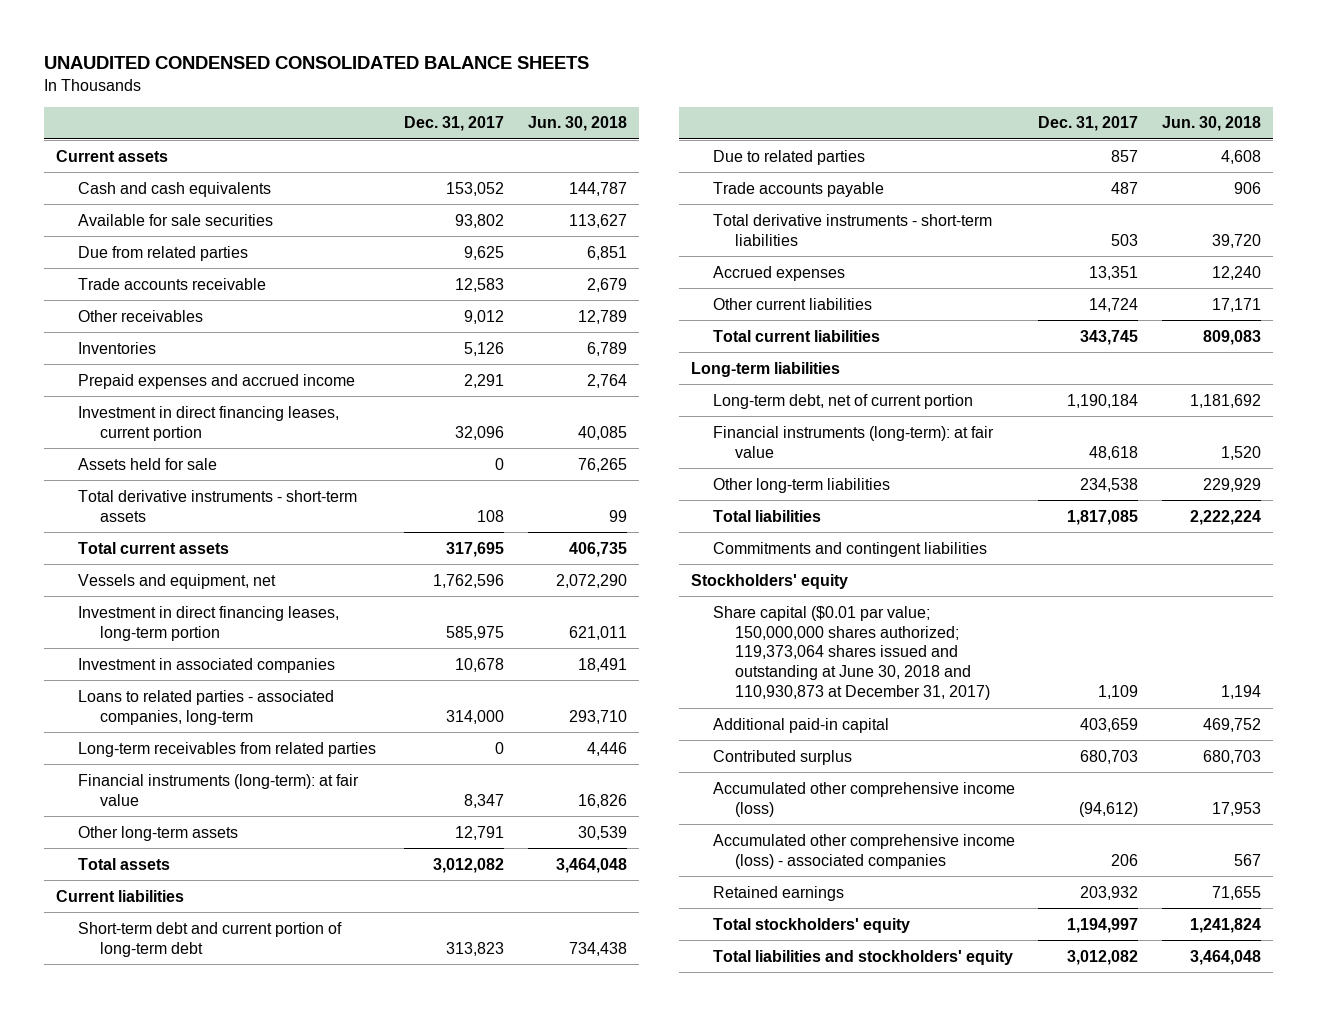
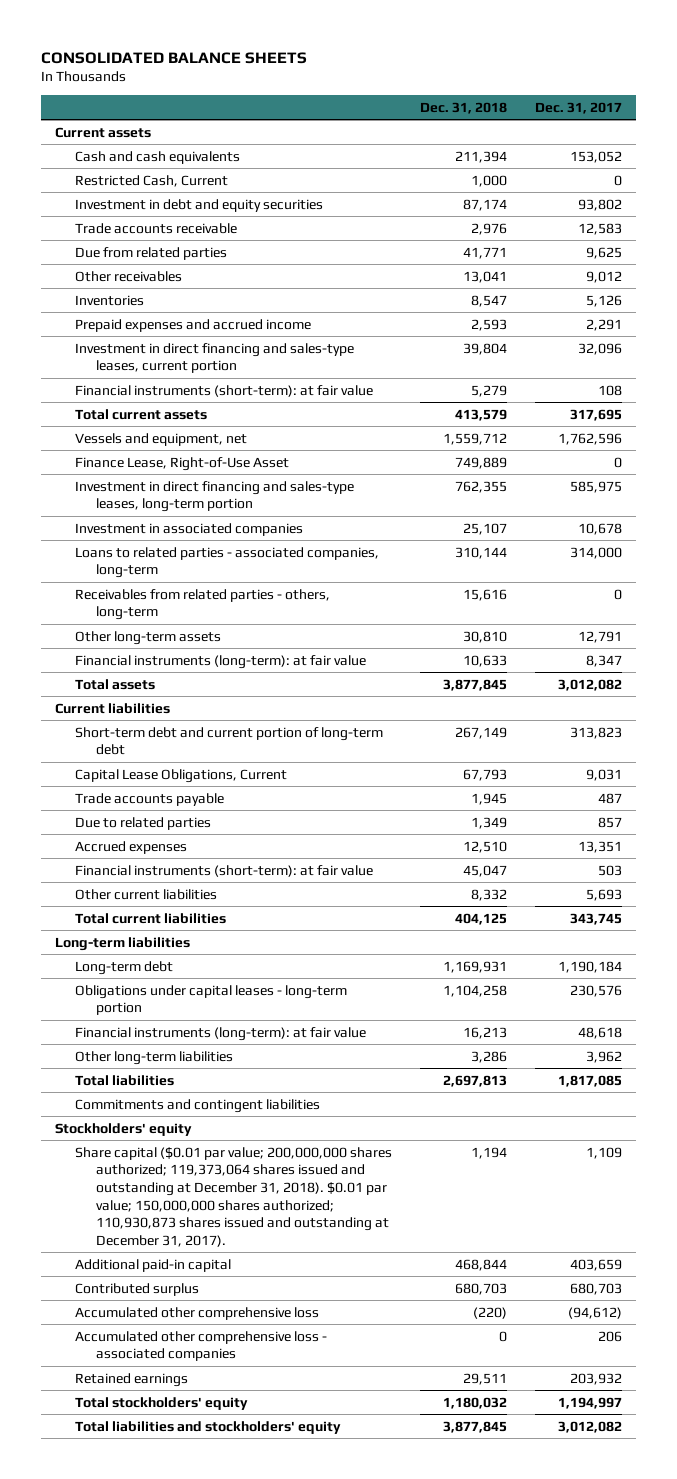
[44,56,590,70] UNAUDITED CONDENSED CONSOLIDATED BALANCE SHEETS -> [41,51,308,64] CONSOLIDATED BALANCE SHEETS
[527,116,627,132] Jun. 30, 2018 -> none
none -> [420,101,508,114] Dec. 31, 2018
none -> [75,174,229,187] Restricted Cash, Current
[78,213,274,226] Available for sale securities -> [75,198,324,212] Investment in debt and equity securities
[78,245,249,261] Due from related parties -> [75,246,228,260] Due from related parties
[78,457,218,470] Assets held for sale -> none
[78,405,340,441] Investment in direct financing leases, current portion -> [75,342,355,374] Investment in direct financing and sales-type leases, current portion
[78,489,358,522] Total derivative instruments - short-term assets -> [75,384,374,397] Financial instruments (short-term): at fair value
none -> [75,456,290,471] Finance Lease, Right-of-Use Asset
[78,605,340,641] Investment in direct financing leases, long-term portion -> [75,480,355,513] Investment in direct financing and sales-type leases, long-term portion
[78,741,377,757] Long-term receivables from related parties -> [75,588,331,621] Receivables from related parties - others, long-term
[78,773,360,806] Financial instruments (long-term): at fair value -> [75,654,367,669] Financial instruments (long-term): at fair value
none -> [75,768,288,783] Capital Lease Obligations, Current
[712,213,992,246] Total derivative instruments - short-term liabilities -> none
[712,149,865,165] Due to related parties -> [75,816,212,830] Due to related parties
none -> [75,864,374,877] Financial instruments (short-term): at fair value
[1089,297,1139,312] 14,724 -> [586,888,623,901] 5,693
[712,393,973,409] Long-term debt, net of current portion -> [75,960,174,975] Long-term debt
none -> [75,984,348,1016] Obligations under capital leases - long-term portion
[1080,477,1139,492] 234,538 -> [586,1050,623,1063] 3,962
[712,605,990,701] Share capital ($0.01 par value; 150,000,000 shares authorized; 119,373,064 shares issued and outstanding at June 30, 2018 and 110,930,873 at December 31, 2017) -> [75,1146,393,1247] Share capital ($0.01 par value; 200,000,000 shares authorized; 119,373,064 shares issued and outstanding at December 31, 2018). $0.01 par value; 150,000,000 shares authorized; 110,930,873 shares issued and outstanding at December 31, 2017).
[712,781,1015,817] Accumulated other comprehensive income (loss) -> [75,1306,320,1320] Accumulated other comprehensive loss
[712,833,1015,869] Accumulated other comprehensive income (loss) - associated companies -> [75,1330,328,1362] Accumulated other comprehensive loss - associated companies

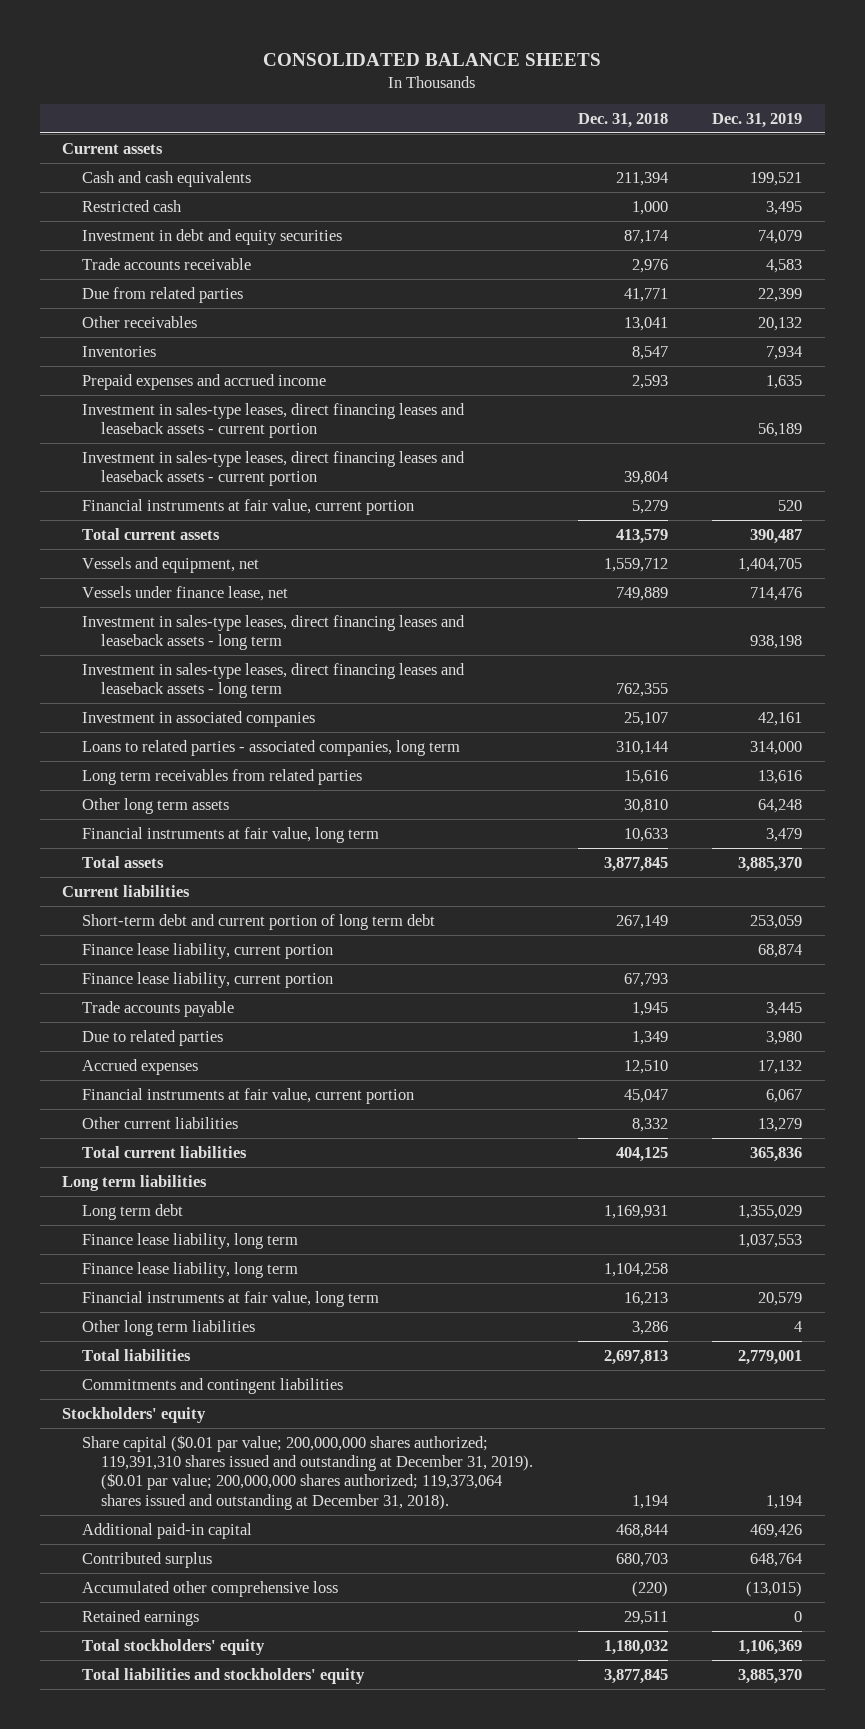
[535,101,623,114] Dec. 31, 2017 -> none
none -> [712,112,803,128] Dec. 31, 2019
[75,174,229,187] Restricted Cash, Current -> [81,199,182,212] Restricted cash
none -> [81,402,465,439] Investment in sales-type leases, direct financing leases and leaseback assets - current portion
[75,342,355,374] Investment in direct financing and sales-type leases, current portion -> [81,450,465,487] Investment in sales-type leases, direct financing leases and leaseback assets - current portion
[75,384,374,397] Financial instruments (short-term): at fair value -> [81,498,414,515] Financial instruments at fair value, current portion
[75,456,290,471] Finance Lease, Right-of-Use Asset -> [81,585,288,601] Vessels under finance lease, net
none -> [81,614,465,651] Investment in sales-type leases, direct financing leases and leaseback assets - long term
[75,480,355,513] Investment in direct financing and sales-type leases, long-term portion -> [81,662,465,699] Investment in sales-type leases, direct financing leases and leaseback assets - long term
[75,546,380,579] Loans to related parties - associated companies, long-term -> [81,739,460,756] Loans to related parties - associated companies, long term
[75,588,331,621] Receivables from related parties - others, long-term -> [81,768,362,785] Long term receivables from related parties
[75,630,222,645] Other long-term assets -> [81,797,229,814] Other long term assets
[75,654,367,669] Financial instruments (long-term): at fair value -> [81,826,379,843] Financial instruments at fair value, long term
[75,726,384,756] Short-term debt and current portion of long-term debt -> [81,913,435,930] Short-term debt and current portion of long term debt
none -> [81,942,333,959] Finance lease liability, current portion
[75,768,288,783] Capital Lease Obligations, Current -> [81,971,333,988] Finance lease liability, current portion
[75,864,374,877] Financial instruments (short-term): at fair value -> [81,1087,414,1104] Financial instruments at fair value, current portion
[55,936,191,951] Long-term liabilities -> [62,1174,208,1191] Long term liabilities
[75,960,174,975] Long-term debt -> [81,1203,183,1220] Long term debt
none -> [81,1232,298,1249] Finance lease liability, long term
[75,984,348,1016] Obligations under capital leases - long-term portion -> [81,1261,298,1278] Finance lease liability, long term
[75,1026,367,1041] Financial instruments (long-term): at fair value -> [81,1290,379,1307] Financial instruments at fair value, long term
[75,1050,234,1065] Other long-term liabilities -> [81,1319,255,1336] Other long term liabilities
[75,1146,393,1247] Share capital ($0.01 par value; 200,000,000 shares authorized; 119,373,064 shares issued and outstanding at December 31, 2018). $0.01 par value; 150,000,000 shares authorized; 110,930,873 shares issued and outstanding at December 31, 2017). -> [81,1434,534,1510] Share capital ($0.01 par value; 200,000,000 shares authorized; 119,391,310 shares issued and outstanding at December 31, 2019). ($0.01 par value; 200,000,000 shares authorized; 119,373,064 shares issued and outstanding at December 31, 2018).
[75,1330,328,1362] Accumulated other comprehensive loss - associated companies -> none

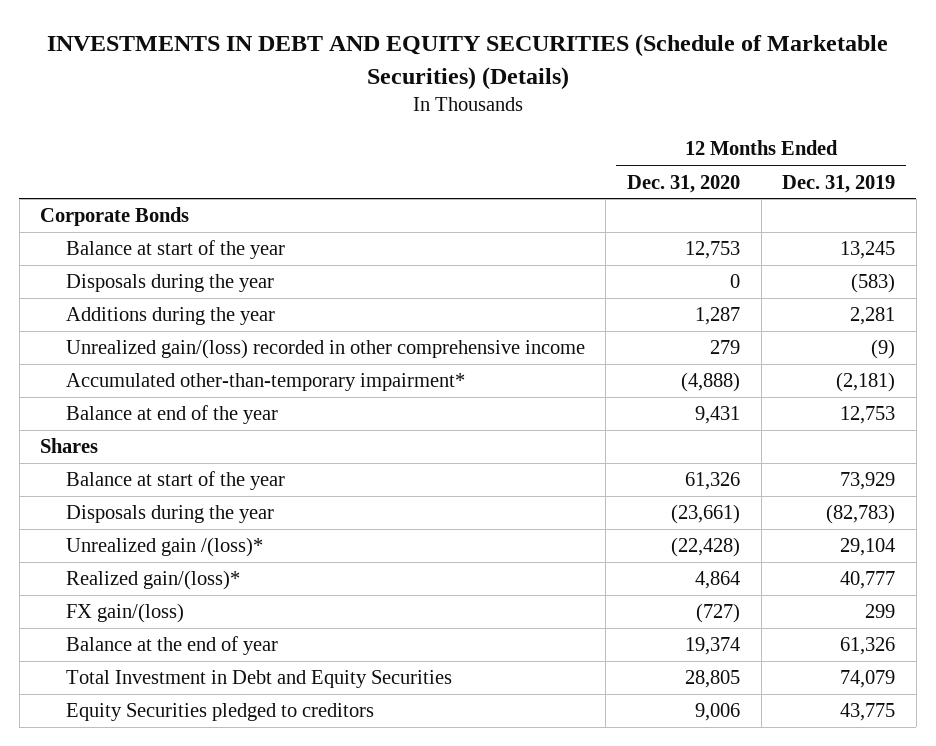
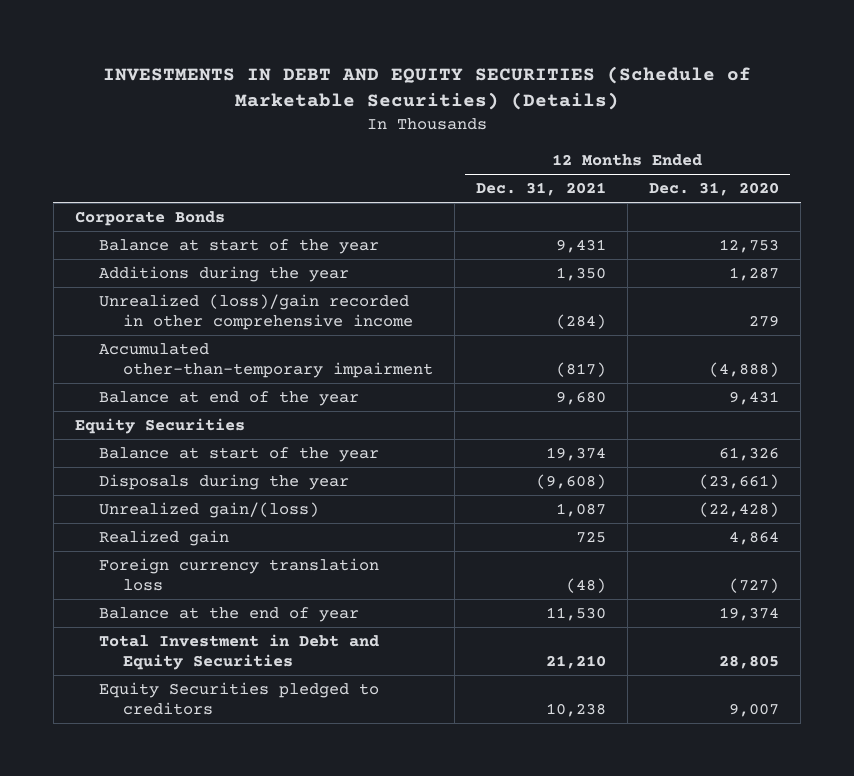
[782,174,896,193] Dec. 31, 2019 -> none
none -> [475,182,606,197] Dec. 31, 2021
[65,274,274,293] Disposals during the year -> none
[65,339,585,360] Unrealized gain/(loss) recorded in other comprehensive income -> [98,293,413,331] Unrealized (loss)/gain recorded in other comprehensive income
[65,373,465,392] Accumulated other-than-temporary impairment* -> [98,342,433,379] Accumulated other-than-temporary impairment
[40,438,99,454] Shares -> [74,417,245,434] Equity Securities
[65,537,263,558] Unrealized gain /(loss)* -> [98,501,319,518] Unrealized gain/(loss)
[65,570,240,591] Realized gain/(loss)* -> [98,529,229,546] Realized gain
[65,603,184,624] FX gain/(loss) -> [98,557,379,592] Foreign currency translation loss
[694,703,740,722] 9,006 -> [728,703,779,718] 9,007

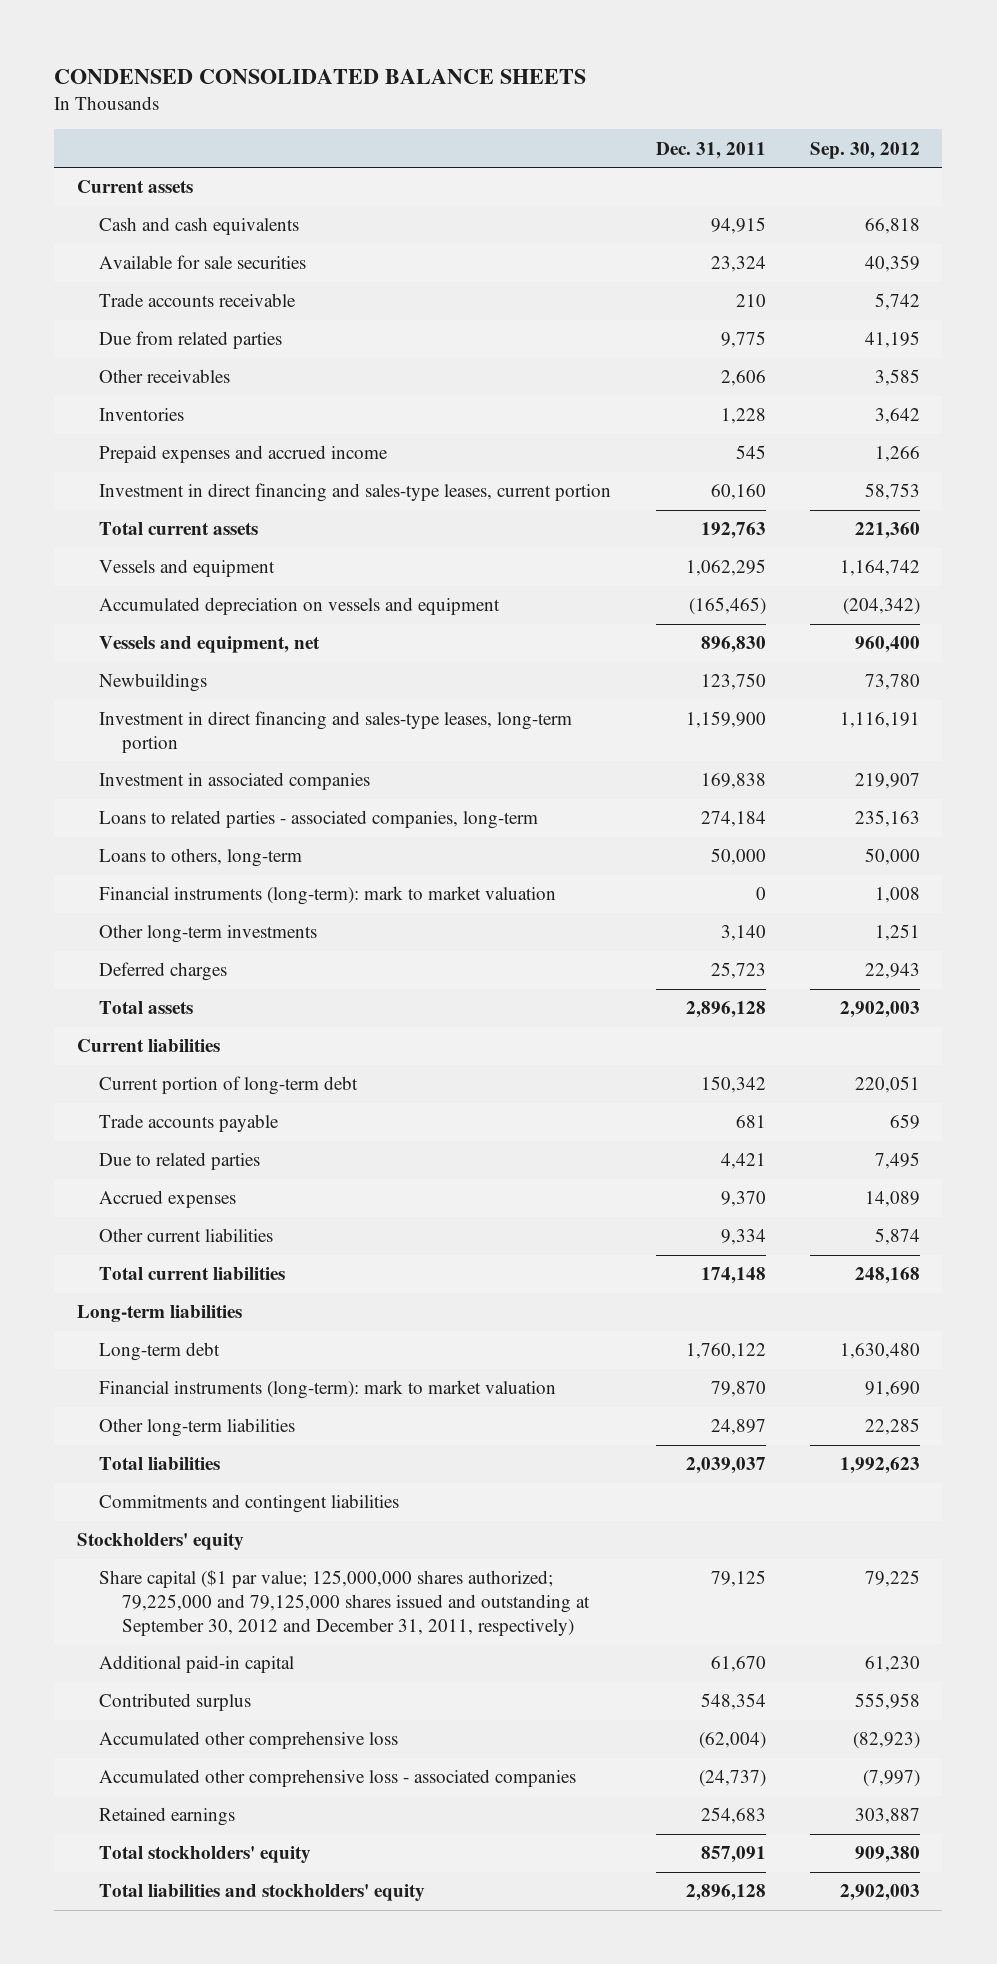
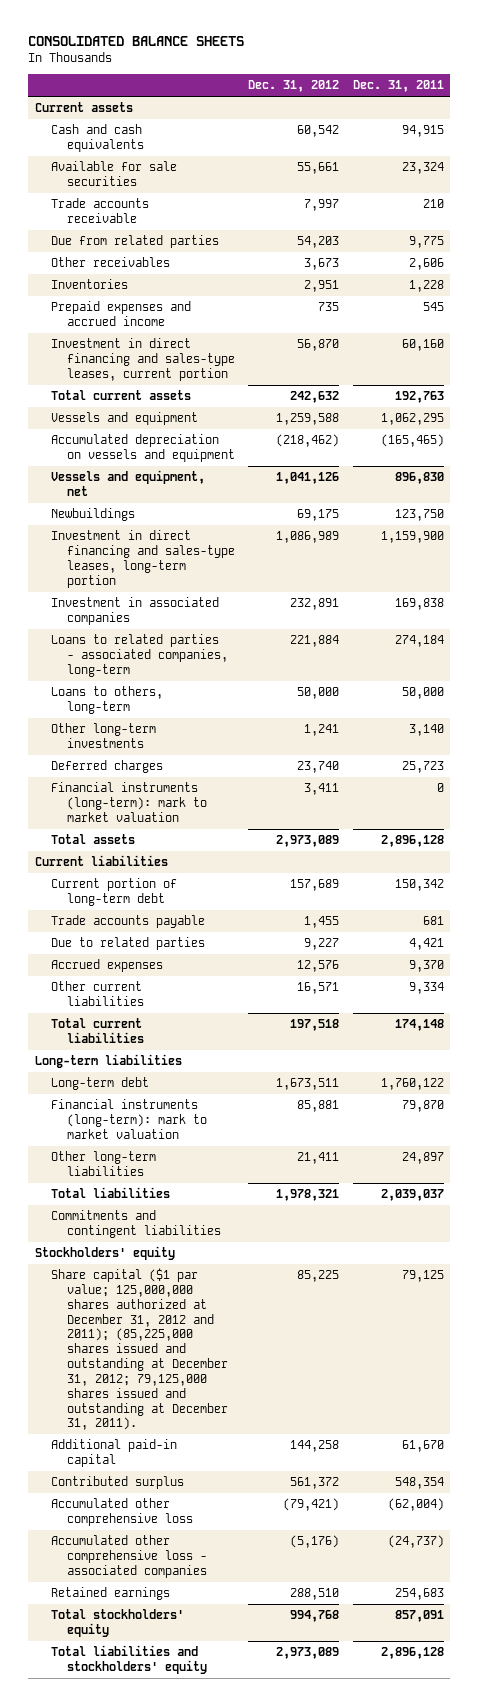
[54,69,587,85] CONDENSED CONSOLIDATED BALANCE SHEETS -> [28,36,245,47] CONSOLIDATED BALANCE SHEETS
[810,141,921,159] Sep. 30, 2012 -> none
none -> [248,79,340,92] Dec. 31, 2012
[99,886,557,906] Financial instruments (long-term): mark to market valuation -> [51,782,208,822] Financial instruments (long-term): mark to market valuation
[99,1570,591,1636] Share capital ($1 par value; 125,000,000 shares authorized; 79,225,000 and 79,125,000 shares issued and outstanding at September 30, 2012 and December 31, 2011, respectively) -> [51,1268,229,1431] Share capital ($1 par value; 125,000,000 shares authorized at December 31, 2012 and 2011); (85,225,000 shares issued and outstanding at December 31, 2012; 79,125,000 shares issued and outstanding at December 31, 2011).

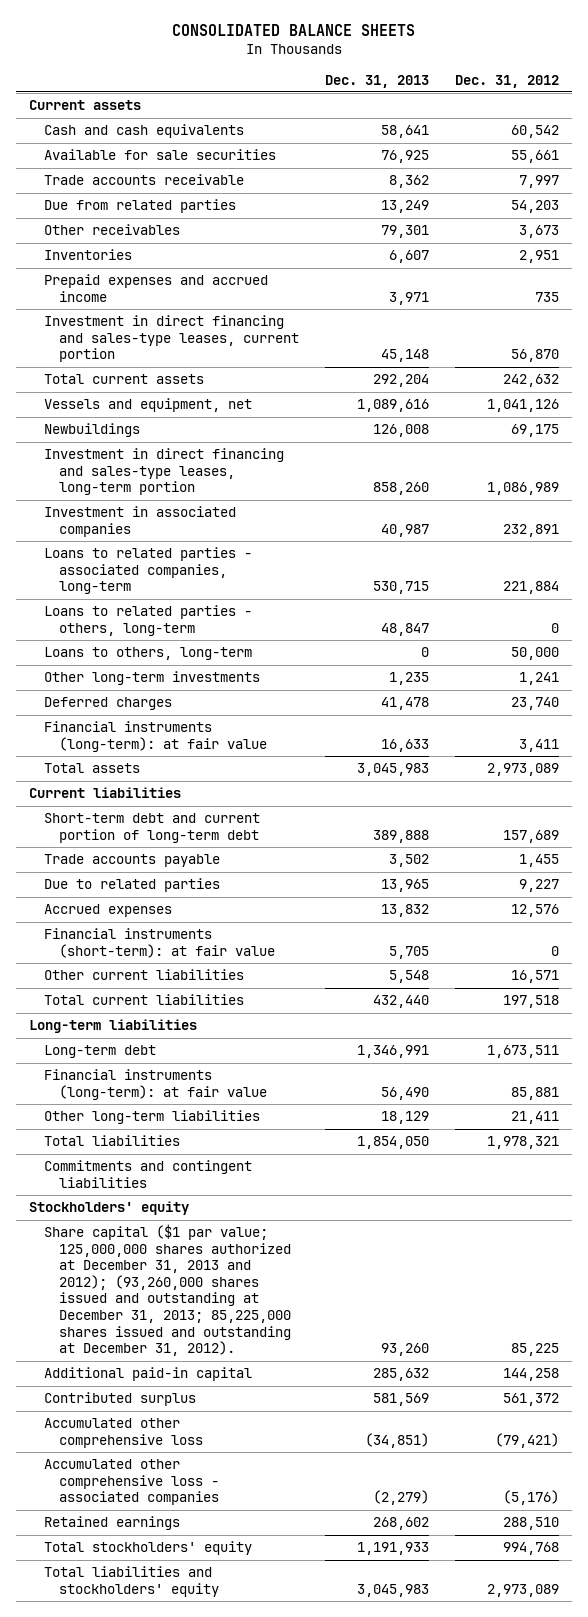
[352,79,444,92] Dec. 31, 2011 -> none
none -> [324,74,429,88] Dec. 31, 2013
[51,412,199,426] Vessels and equipment -> none
[51,434,236,463] Accumulated depreciation on vessels and equipment -> none
none -> [43,605,252,636] Loans to related parties - others, long-term
[51,782,208,822] Financial instruments (long-term): mark to market valuation -> [43,721,267,752] Financial instruments (long-term): at fair value
[51,878,178,907] Current portion of long-term debt -> [43,813,260,843] Short-term debt and current portion of long-term debt
none -> [43,928,275,958] Financial instruments (short-term): at fair value
[51,1099,208,1139] Financial instruments (long-term): mark to market valuation -> [43,1069,267,1100] Financial instruments (long-term): at fair value
[51,1268,229,1431] Share capital ($1 par value; 125,000,000 shares authorized at December 31, 2012 and 2011); (85,225,000 shares issued and outstanding at December 31, 2012; 79,125,000 shares issued and outstanding at December 31, 2011). -> [43,1224,291,1357] Share capital ($1 par value; 125,000,000 shares authorized at December 31, 2013 and 2012); (93,260,000 shares issued and outstanding at December 31, 2013; 85,225,000 shares issued and outstanding at December 31, 2012).

